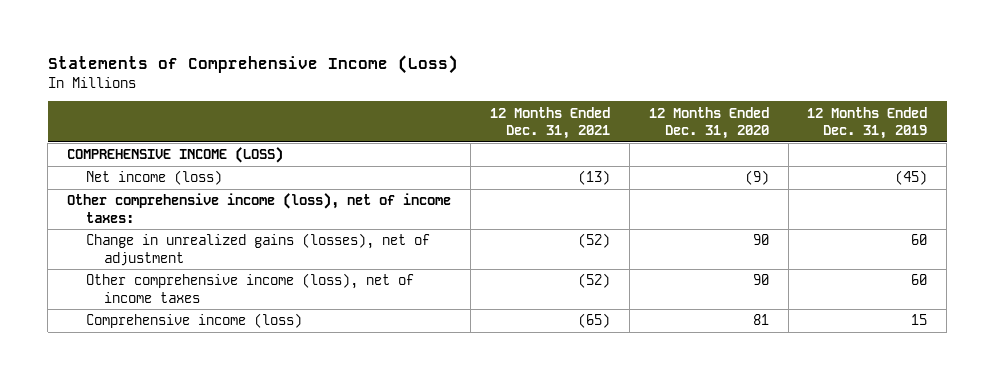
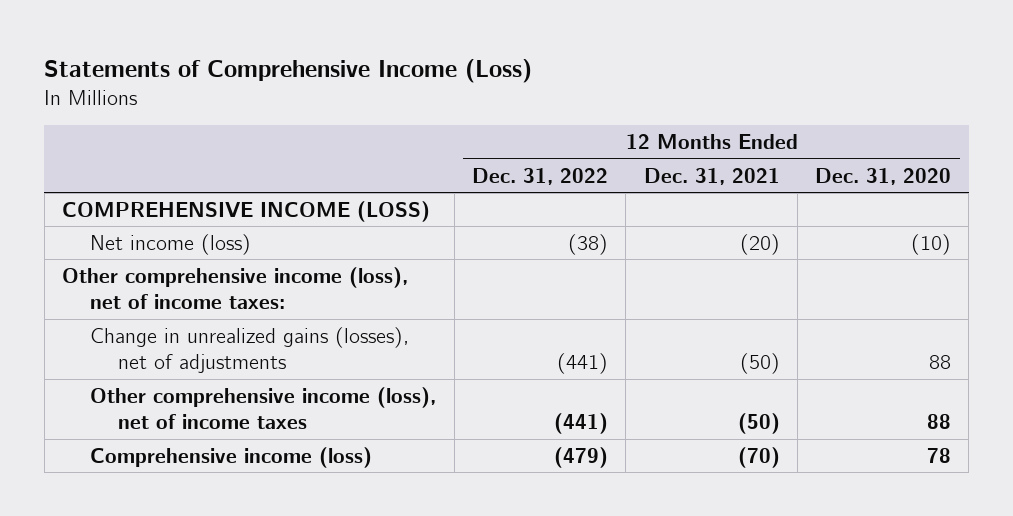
[807,106,928,140] 12 Months Ended Dec. 31, 2019 -> none
none -> [471,167,608,185] Dec. 31, 2022
[577,170,610,186] (13) -> [739,233,780,255] (20)
[744,170,769,186] (9) -> [911,233,952,255] (10)
[85,233,430,266] Change in unrealized gains (losses), net of adjustment -> [90,326,410,374] Change in unrealized gains (losses), net of adjustments
[577,233,610,249] (52) -> [739,353,780,375] (50)
[752,234,769,246] 90 -> [929,355,952,370] 88
[577,273,610,289] (52) -> [737,413,780,435] (50)
[752,274,769,286] 90 -> [927,414,952,430] 88
[577,313,610,329] (65) -> [737,446,780,468] (70)
[752,314,769,326] 81 -> [927,447,952,463] 78

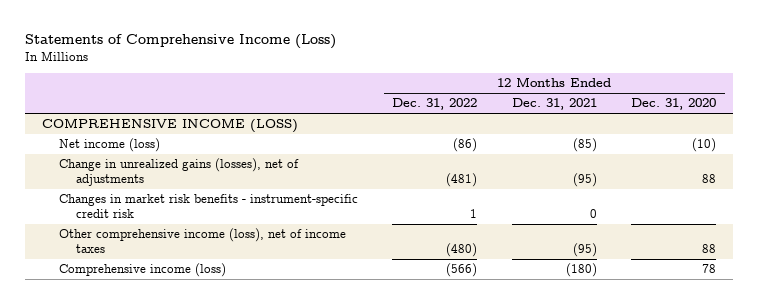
[62,266,409,310] Other comprehensive income (loss), net of income taxes: -> none
[567,233,608,255] (38) -> [453,138,478,153] (86)
[739,233,780,255] (20) -> [572,138,597,153] (85)
[556,353,608,375] (441) -> [446,173,478,188] (481)
[739,353,780,375] (50) -> [572,173,597,188] (95)
none -> [58,194,358,219] Changes in market risk benefits - instrument-specific credit risk
[553,413,608,435] (441) -> [446,243,478,258] (480)
[737,413,780,435] (50) -> [572,243,597,258] (95)
[553,446,608,468] (479) -> [446,263,478,278] (566)
[737,446,780,468] (70) -> [565,263,597,278] (180)

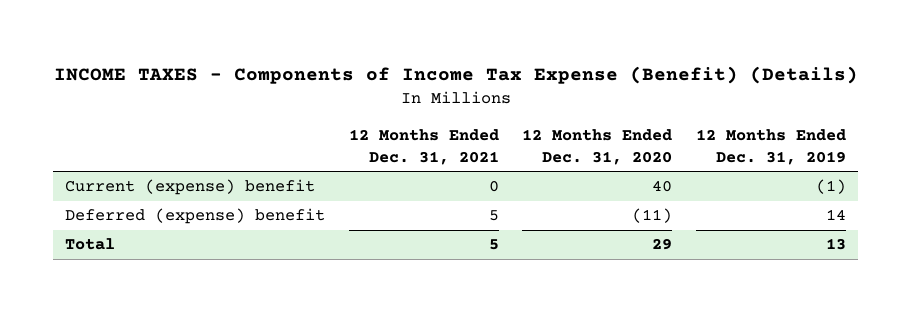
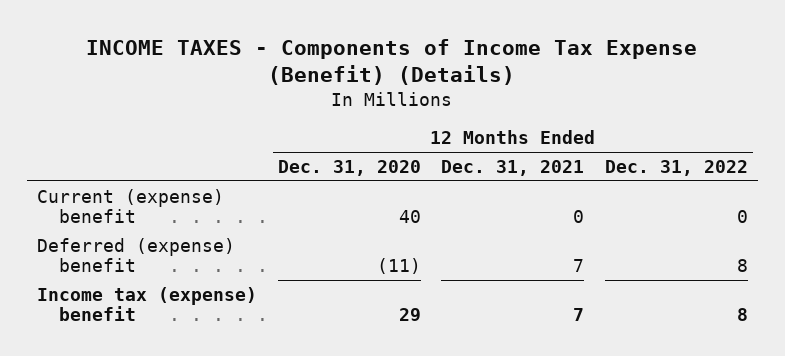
[696,128,847,165] 12 Months Ended Dec. 31, 2019 -> none
none -> [604,159,748,176] Dec. 31, 2022
[65,238,116,251] Total -> none
[488,210,499,222] 5 -> [573,259,585,273] 7
none -> [37,286,258,322] Income tax (expense) benefit

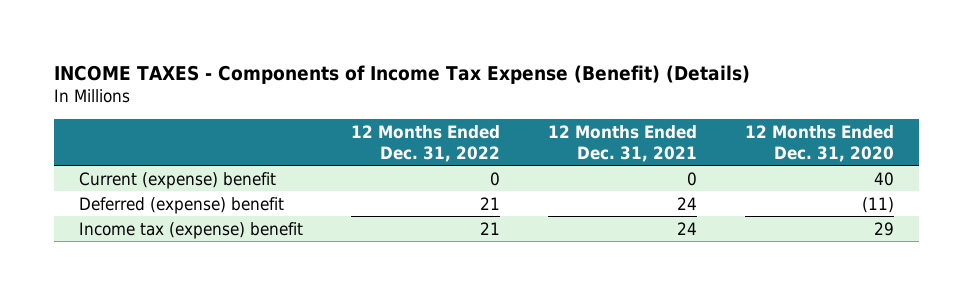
[573,259,585,273] 7 -> [677,196,698,210] 24
[736,259,748,273] 8 -> [479,196,500,210] 21
[573,308,585,322] 7 -> [677,221,698,235] 24
[736,308,748,322] 8 -> [479,221,500,235] 21

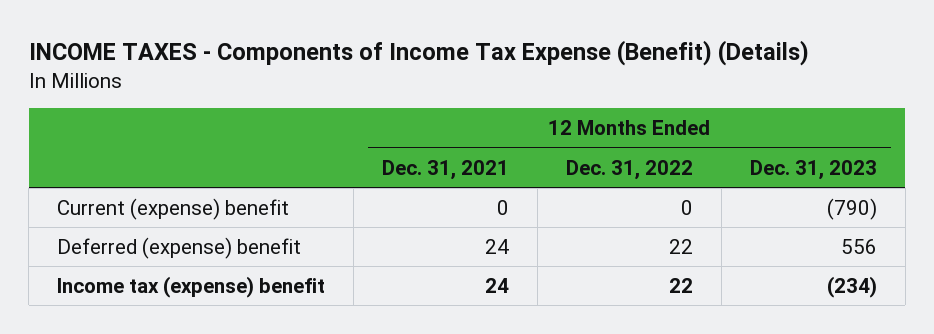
[745,124,895,162] 12 Months Ended Dec. 31, 2020 -> none
none -> [749,159,877,180] Dec. 31, 2023
[479,196,500,210] 21 -> [668,238,693,254] 22
[479,221,500,235] 21 -> [668,277,693,293] 22

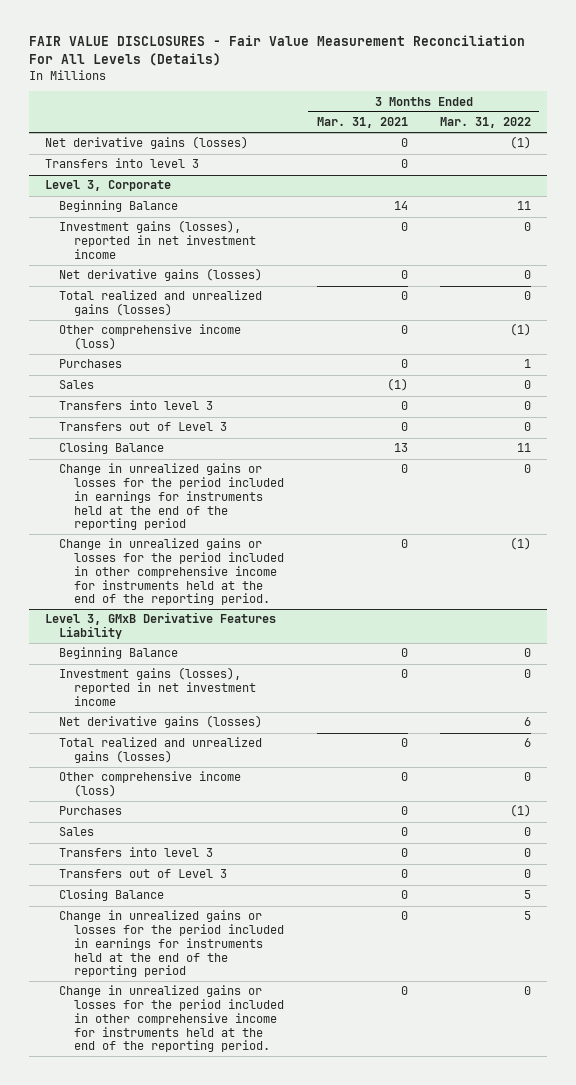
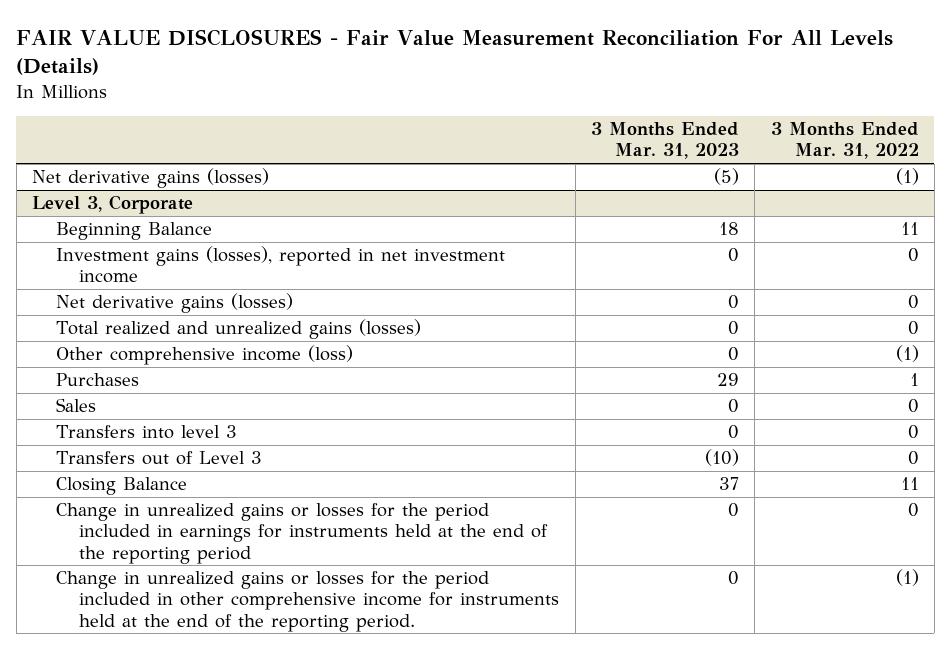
[316,117,408,129] Mar. 31, 2021 -> none
none -> [591,122,740,160] 3 Months Ended Mar. 31, 2023
[44,158,199,169] Transfers into level 3 -> none
[44,612,276,640] Level 3, GMxB Derivative Features Liability -> none
[59,647,179,660] Beginning Balance -> none
[59,667,257,706] Investment gains (losses), reported in net investment income -> none
[59,715,263,729] Net derivative gains (losses) -> none
[59,737,263,764] Total realized and unrealized gains (losses) -> none
[59,771,242,798] Other comprehensive income (loss) -> none
[59,806,123,816] Purchases -> none
[59,827,95,837] Sales -> none
[59,847,214,858] Transfers into level 3 -> none
[59,869,228,879] Transfers out of Level 3 -> none
[59,889,165,902] Closing Balance -> none
[59,910,285,978] Change in unrealized gains or losses for the period included in earnings for instruments held at the end of the reporting period -> none
[59,985,285,1053] Change in unrealized gains or losses for the period included in other comprehensive income for instruments held at the end of the reporting period. -> none

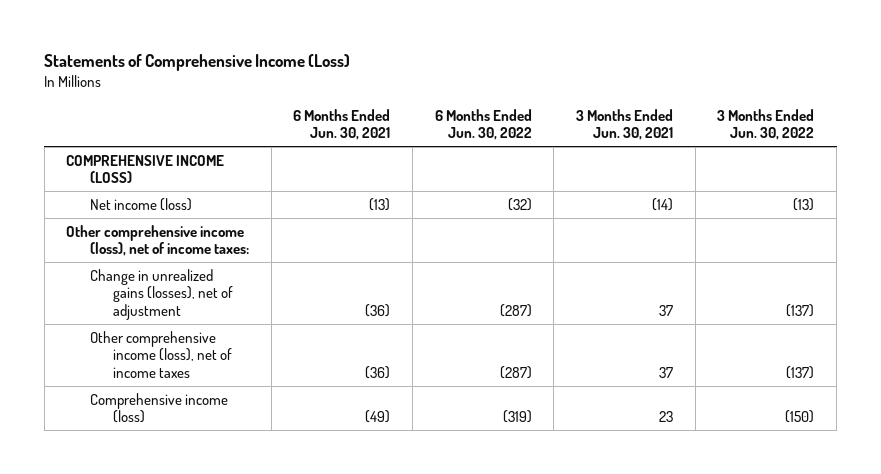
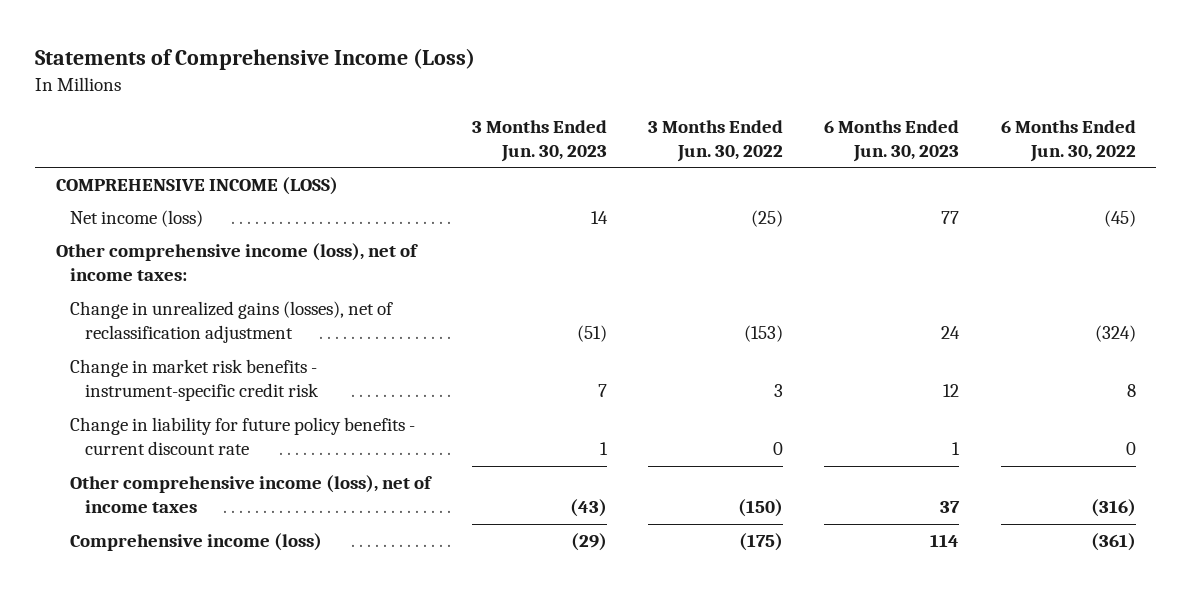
[293,108,391,141] 6 Months Ended Jun. 30, 2021 -> none
[575,108,673,141] 3 Months Ended Jun. 30, 2021 -> none
none -> [471,119,607,163] 3 Months Ended Jun. 30, 2023
none -> [824,119,960,163] 6 Months Ended Jun. 30, 2023
[507,197,532,211] (32) -> [1103,210,1136,228] (45)
[793,197,815,211] (13) -> [751,210,784,228] (25)
[89,268,234,320] Change in unrealized gains (losses), net of adjustment -> [70,301,394,344] Change in unrealized gains (losses), net of reclassification adjustment
[499,303,532,317] (287) -> [1094,325,1136,343] (324)
[786,303,815,317] (137) -> [744,325,784,343] (153)
none -> [70,359,320,402] Change in market risk benefits - instrument-specific credit risk
none -> [70,417,416,456] Change in liability for future policy benefits - current discount rate
[499,365,532,379] (287) -> [1090,499,1136,518] (316)
[786,365,815,379] (137) -> [738,499,784,518] (150)
[502,410,532,424] (319) -> [1090,533,1136,552] (361)
[785,410,815,424] (150) -> [739,533,784,552] (175)

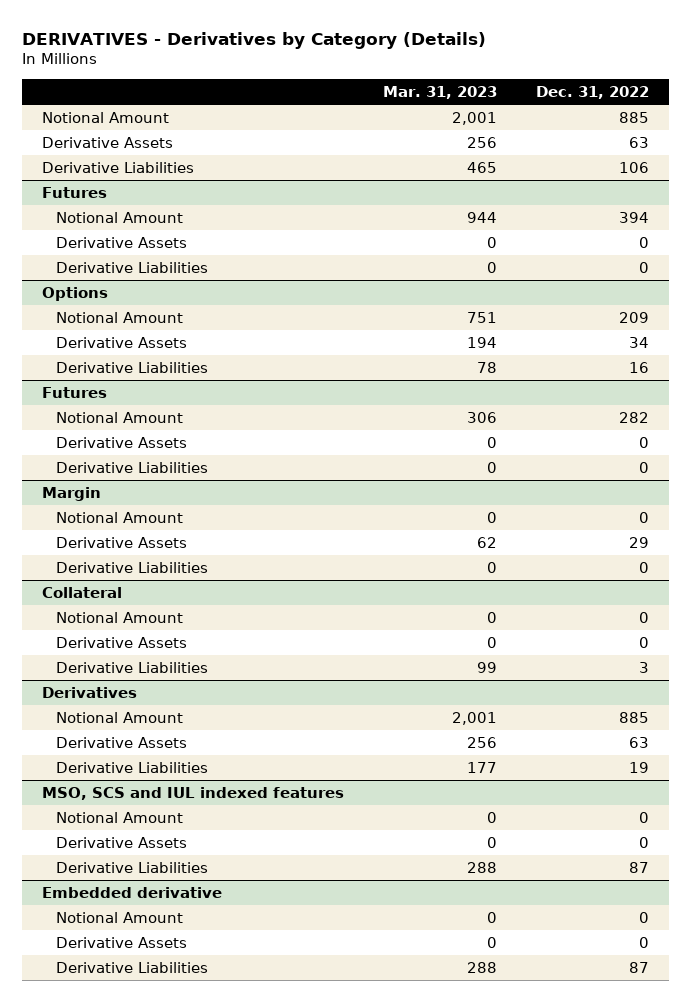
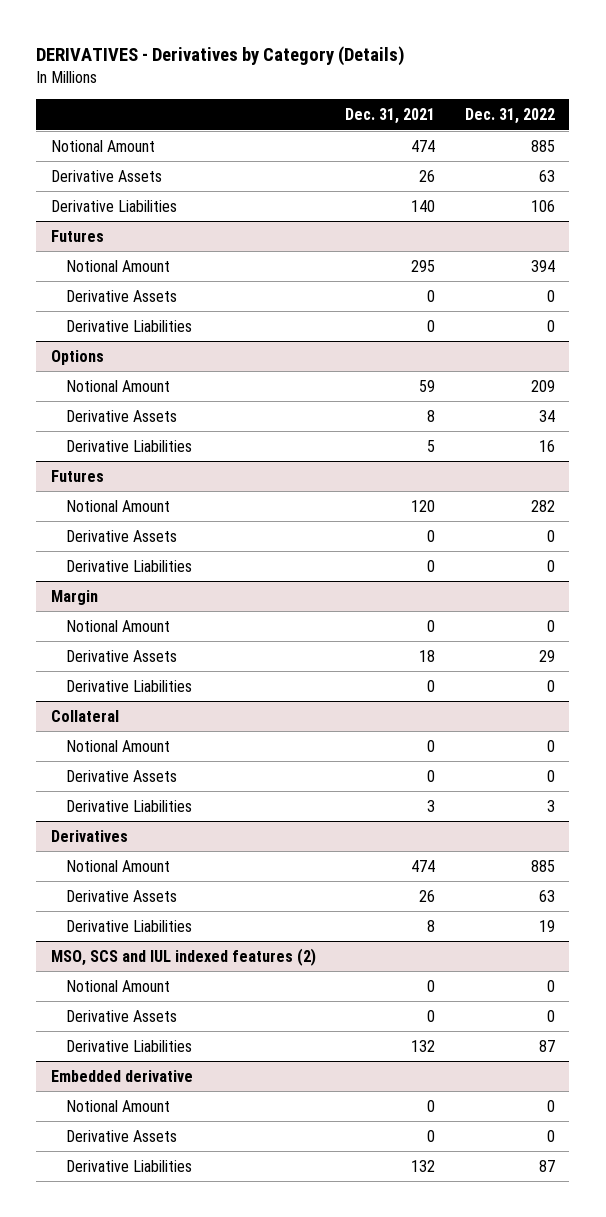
[382,85,497,99] Mar. 31, 2023 -> none
none -> [345,108,436,125] Dec. 31, 2021
[41,787,344,801] MSO, SCS and IUL indexed features -> [51,947,317,966] MSO, SCS and IUL indexed features (2)

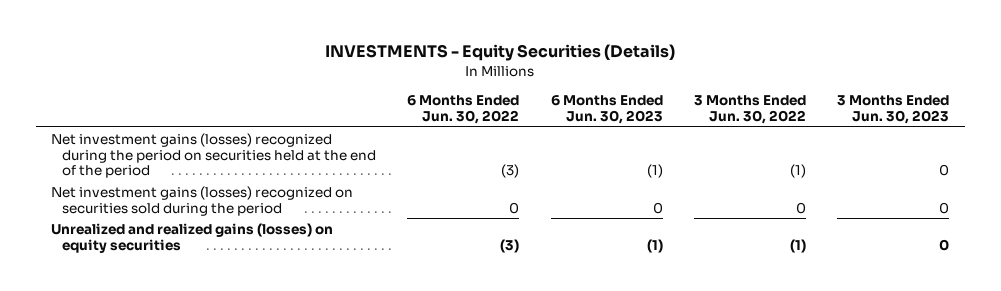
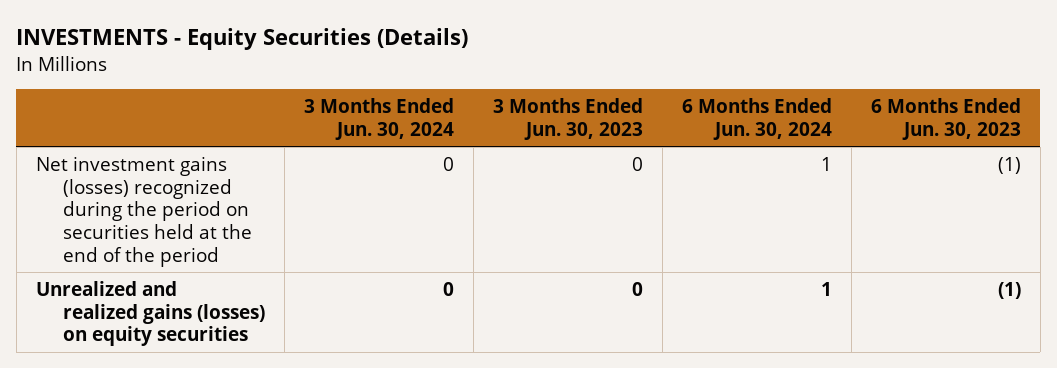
[407,94,520,124] 6 Months Ended Jun. 30, 2022 -> none
[693,94,806,124] 3 Months Ended Jun. 30, 2022 -> none
none -> [304,97,455,140] 3 Months Ended Jun. 30, 2024
none -> [681,97,832,140] 6 Months Ended Jun. 30, 2024
[51,185,354,216] Net investment gains (losses) recognized on securities sold during the period -> none

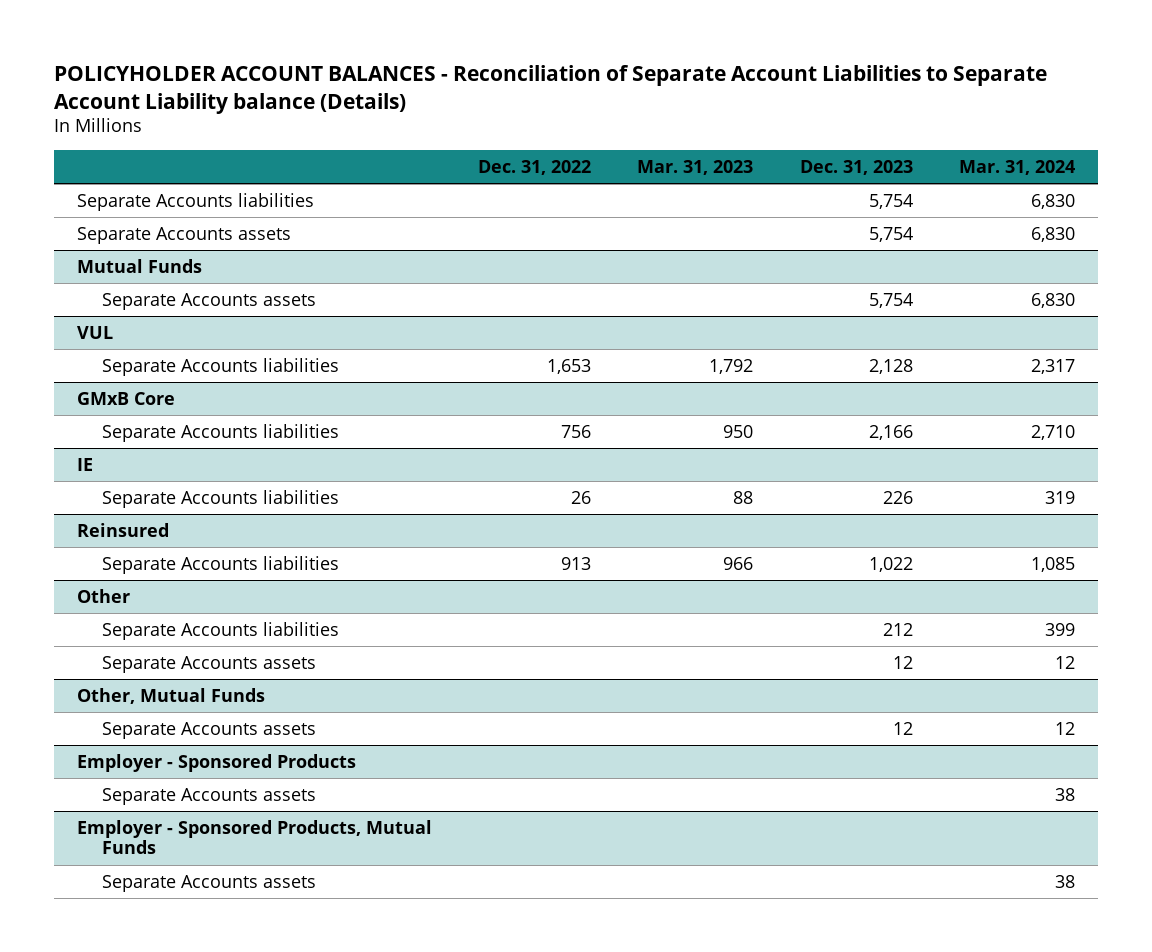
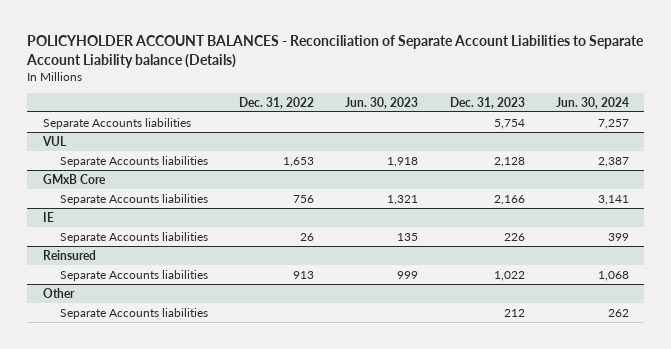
[637,159,754,175] Mar. 31, 2023 -> none
[958,159,1075,175] Mar. 31, 2024 -> none
none -> [345,96,419,109] Jun. 30, 2023
none -> [555,96,629,109] Jun. 30, 2024
[76,226,291,244] Separate Accounts assets -> none
[76,258,202,273] Mutual Funds -> none
[102,292,317,310] Separate Accounts assets -> none
[102,655,317,673] Separate Accounts assets -> none
[76,687,265,704] Other, Mutual Funds -> none
[102,721,317,739] Separate Accounts assets -> none
[76,753,356,772] Employer - Sponsored Products -> none
[102,787,317,805] Separate Accounts assets -> none
[76,819,432,855] Employer - Sponsored Products, Mutual Funds -> none
[102,874,317,892] Separate Accounts assets -> none

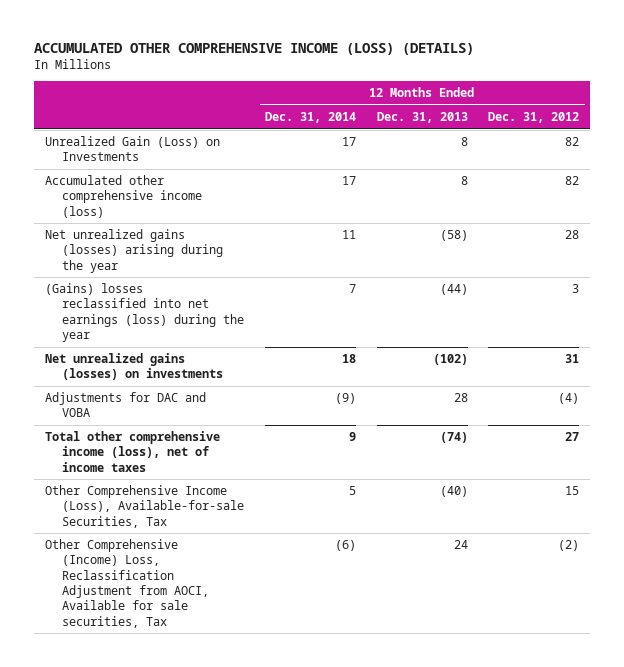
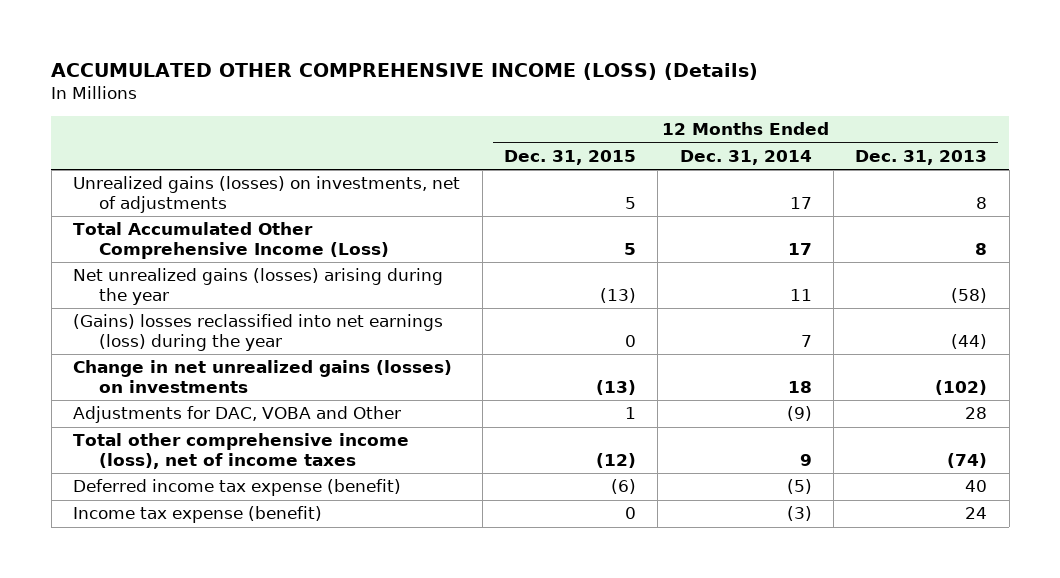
[34,42,475,55] ACCUMULATED OTHER COMPREHENSIVE INCOME (LOSS) (DETAILS) -> [51,63,759,81] ACCUMULATED OTHER COMPREHENSIVE INCOME (LOSS) (Details)
[488,112,580,124] Dec. 31, 2012 -> none
none -> [503,150,636,166] Dec. 31, 2015
[44,136,220,162] Unrealized Gain (Loss) on Investments -> [73,176,461,214] Unrealized gains (losses) on investments, net of adjustments
[44,175,203,218] Accumulated other comprehensive income (loss) -> [73,222,389,260] Total Accumulated Other Comprehensive Income (Loss)
[44,353,224,381] Net unrealized gains (losses) on investments -> [73,360,453,394] Change in net unrealized gains (losses) on investments
[44,392,206,418] Adjustments for DAC and VOBA -> [73,406,402,424] Adjustments for DAC, VOBA and Other
[44,485,245,528] Other Comprehensive Income (Loss), Available-for-sale Securities, Tax -> none
[44,539,210,628] Other Comprehensive (Income) Loss, Reclassification Adjustment from AOCI, Available for sale securities, Tax -> none
none -> [73,479,402,497] Deferred income tax expense (benefit)
none -> [73,506,323,524] Income tax expense (benefit)

